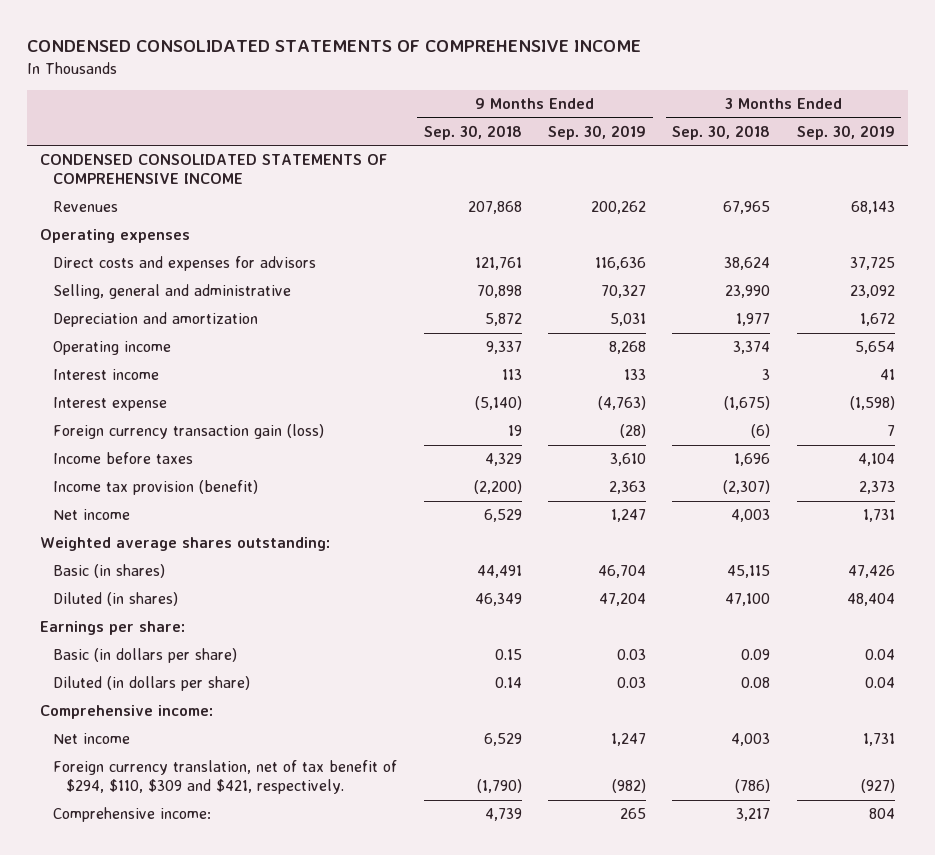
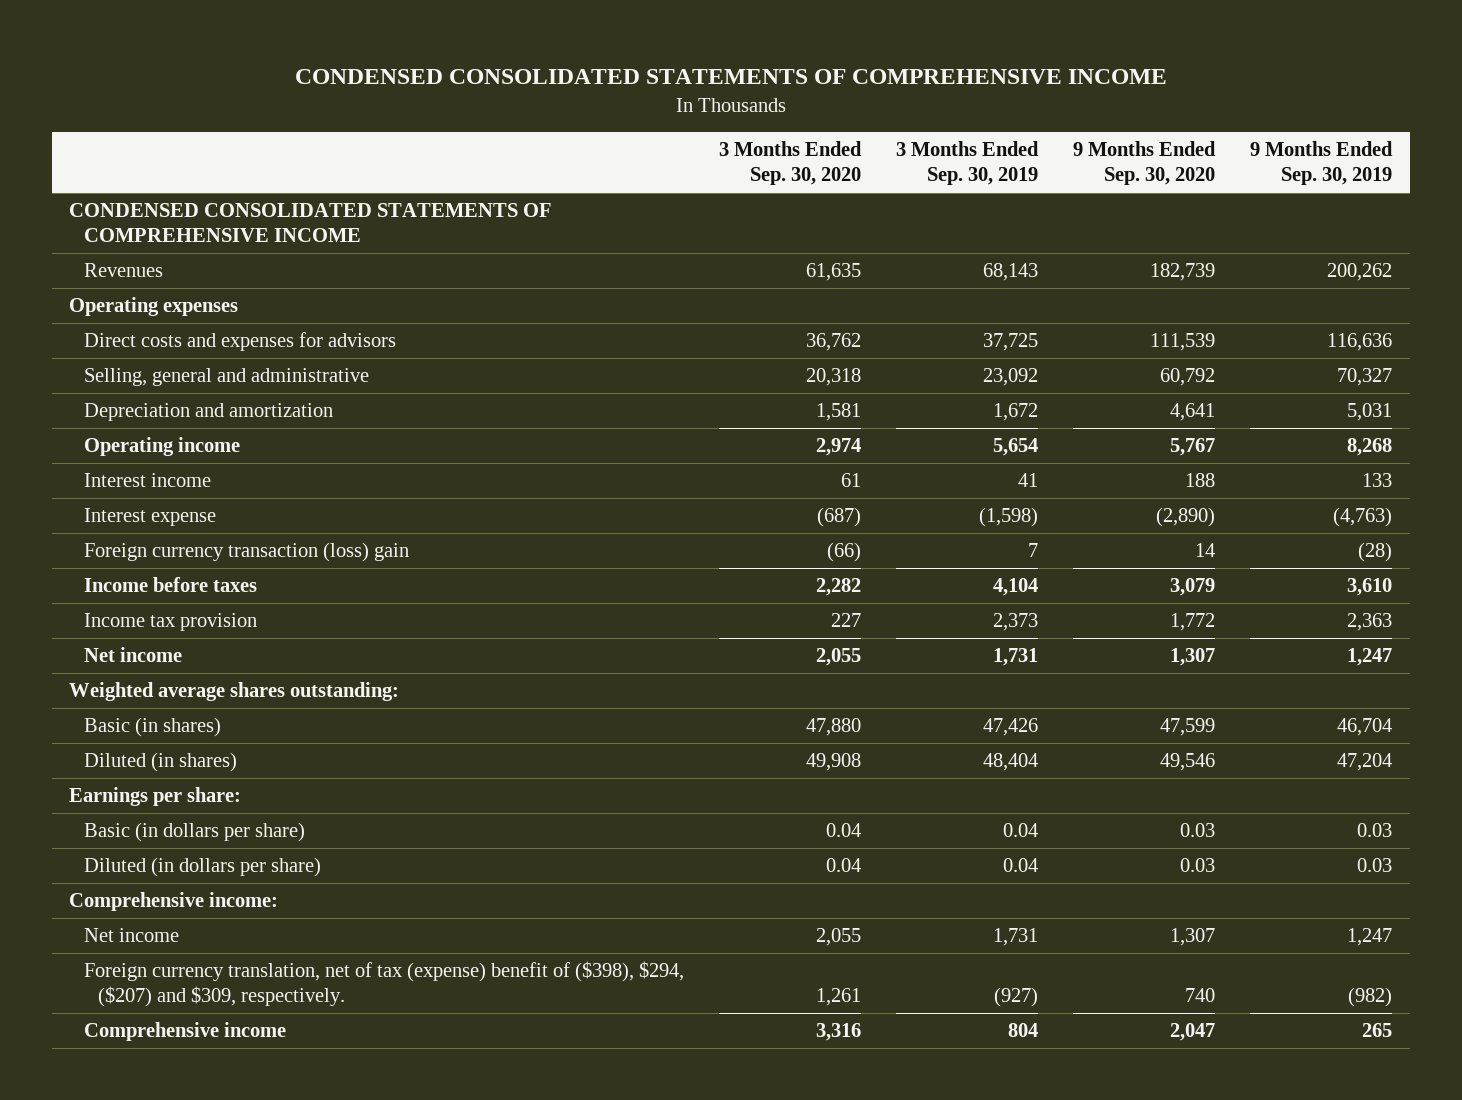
[423,124,522,140] Sep. 30, 2018 -> none
[672,124,771,140] Sep. 30, 2018 -> none
none -> [718,141,862,186] 3 Months Ended Sep. 30, 2020
none -> [1073,141,1217,186] 9 Months Ended Sep. 30, 2020
[53,424,325,440] Foreign currency transaction gain (loss) -> [83,542,409,563] Foreign currency transaction (loss) gain
[53,480,259,496] Income tax provision (benefit) -> [83,613,257,632] Income tax provision
[53,760,398,795] Foreign currency translation, net of tax benefit of $294, $110, $309 and $421, respectively. -> [83,961,684,1008] Foreign currency translation, net of tax (expense) benefit of ($398), $294, ($207) and $309, respectively.
[53,807,212,823] Comprehensive income: -> [83,1022,286,1042] Comprehensive income

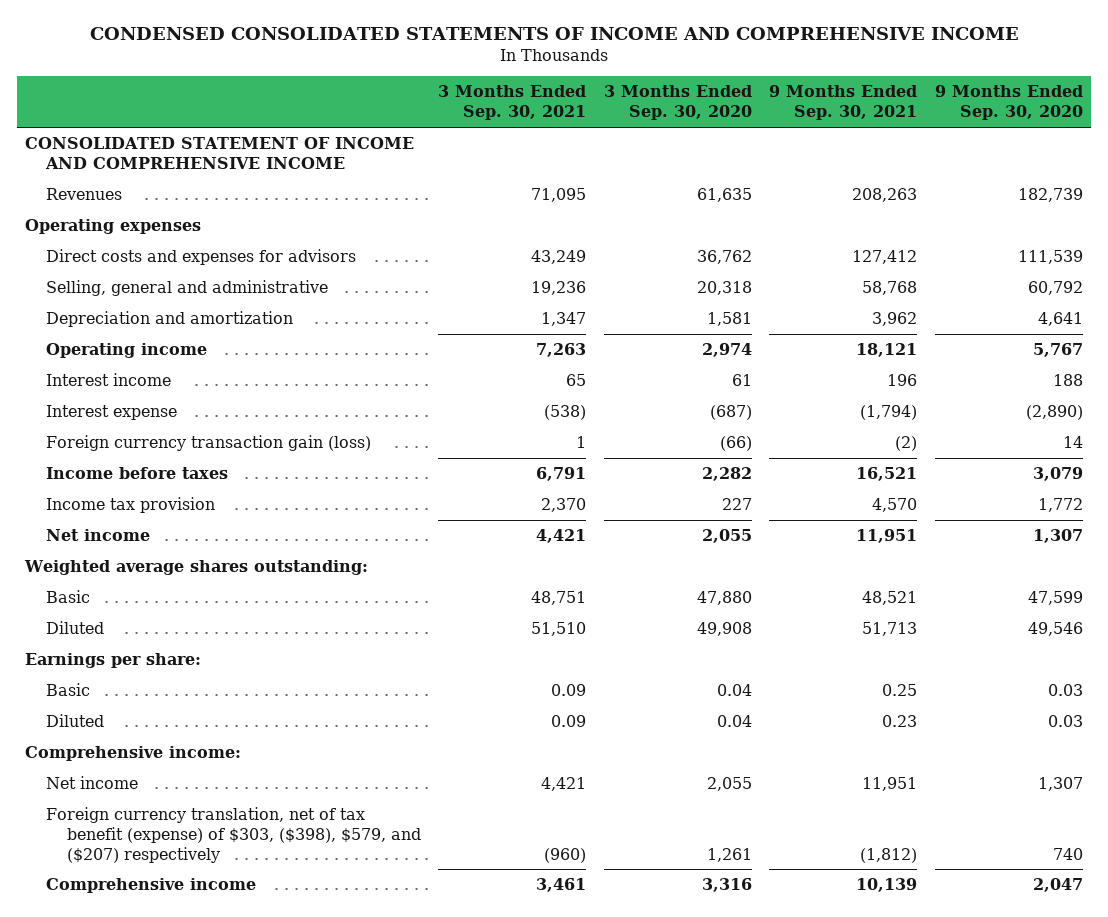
[294,68,1167,84] CONDENSED CONSOLIDATED STATEMENTS OF COMPREHENSIVE INCOME -> [89,27,1019,41] CONDENSED CONSOLIDATED STATEMENTS OF INCOME AND COMPREHENSIVE INCOME
[896,141,1040,186] 3 Months Ended Sep. 30, 2019 -> none
[1250,141,1394,186] 9 Months Ended Sep. 30, 2019 -> none
none -> [438,85,587,121] 3 Months Ended Sep. 30, 2021
none -> [769,85,918,121] 9 Months Ended Sep. 30, 2021
[69,203,553,243] CONDENSED CONSOLIDATED STATEMENTS OF COMPREHENSIVE INCOME -> [25,136,415,169] CONSOLIDATED STATEMENT OF INCOME AND COMPREHENSIVE INCOME
[83,542,409,563] Foreign currency transaction (loss) gain -> [46,434,372,451] Foreign currency transaction gain (loss)
[83,717,221,738] Basic (in shares) -> [46,589,91,603] Basic
[83,752,237,773] Diluted (in shares) -> [46,620,105,634] Diluted
[83,822,305,843] Basic (in dollars per share) -> [46,682,91,696] Basic
[83,857,321,878] Diluted (in dollars per share) -> [46,713,105,727] Diluted
[83,961,684,1008] Foreign currency translation, net of tax (expense) benefit of ($398), $294, ($207) and $309, respectively. -> [46,806,421,863] Foreign currency translation, net of tax benefit (expense) of $303, ($398), $579, and ($207) respectively

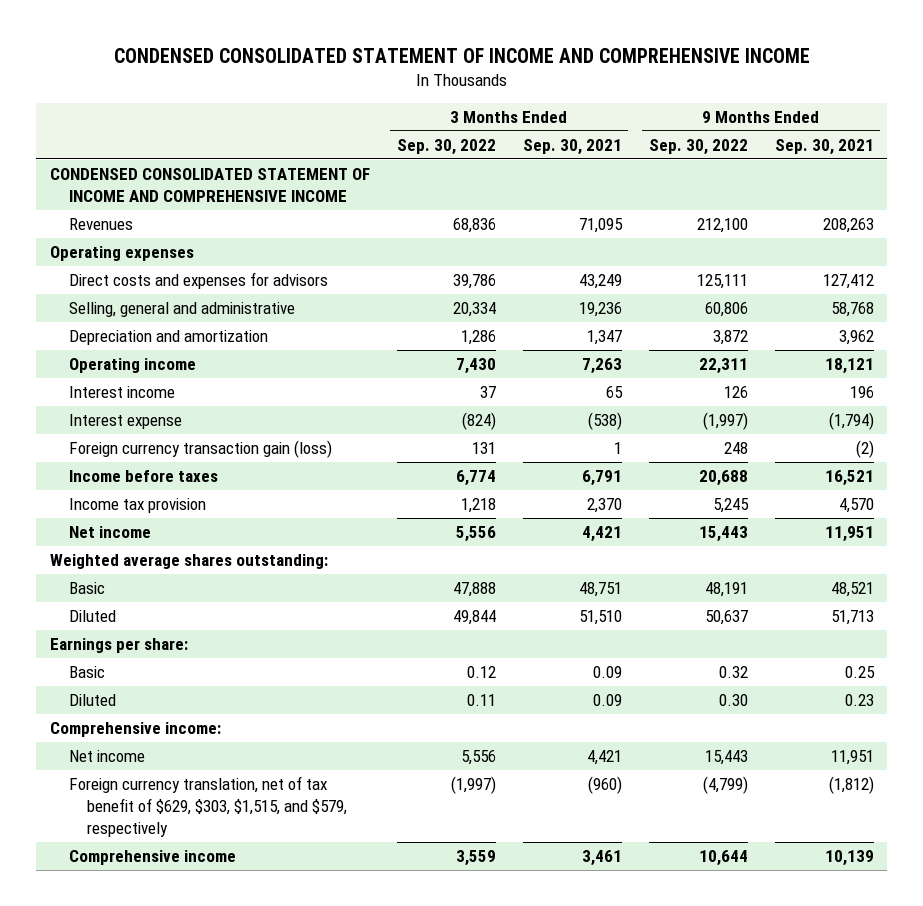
[89,27,1019,41] CONDENSED CONSOLIDATED STATEMENTS OF INCOME AND COMPREHENSIVE INCOME -> [113,47,810,63] CONDENSED CONSOLIDATED STATEMENT OF INCOME AND COMPREHENSIVE INCOME
[603,85,752,121] 3 Months Ended Sep. 30, 2020 -> none
[934,85,1083,121] 9 Months Ended Sep. 30, 2020 -> none
none -> [396,138,496,155] Sep. 30, 2022
none -> [648,138,748,155] Sep. 30, 2022
[25,136,415,169] CONSOLIDATED STATEMENT OF INCOME AND COMPREHENSIVE INCOME -> [49,168,370,202] CONDENSED CONSOLIDATED STATEMENT OF INCOME AND COMPREHENSIVE INCOME
[46,806,421,863] Foreign currency translation, net of tax benefit (expense) of $303, ($398), $579, and ($207) respectively -> [68,776,348,837] Foreign currency translation, net of tax benefit of $629, $303, $1,515, and $579, respectively

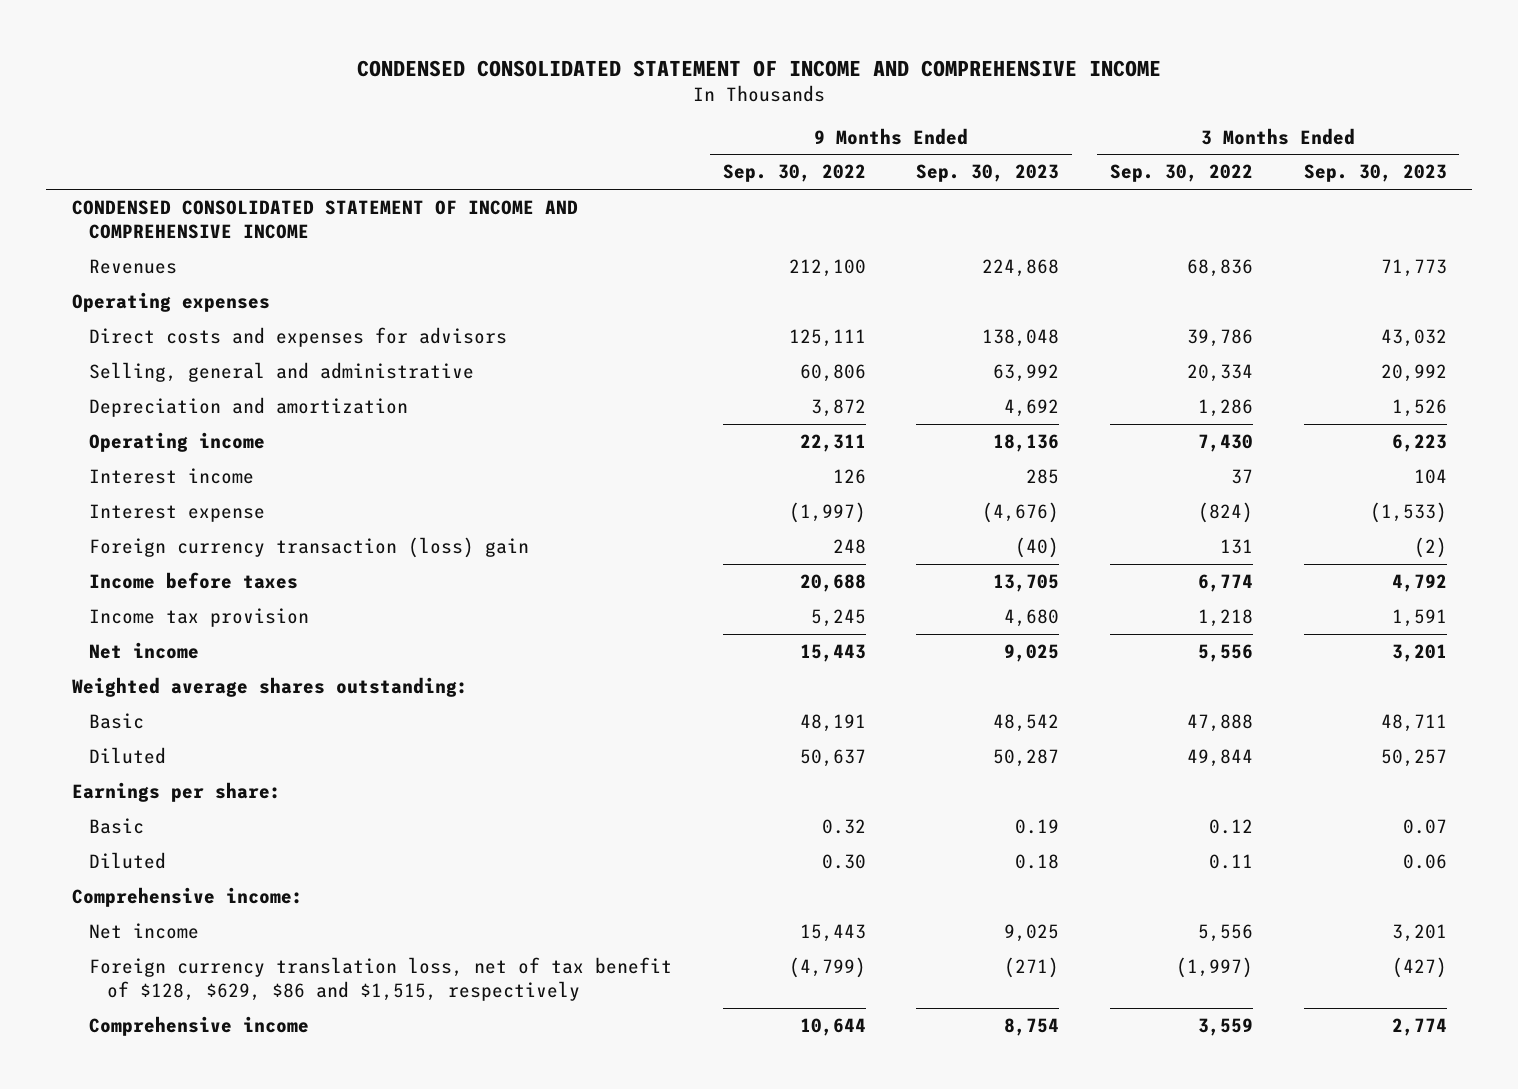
[522,138,622,155] Sep. 30, 2021 -> none
[774,138,874,155] Sep. 30, 2021 -> none
none -> [916,164,1060,183] Sep. 30, 2023
none -> [1303,164,1447,183] Sep. 30, 2023
[68,440,332,459] Foreign currency transaction gain (loss) -> [89,536,530,558] Foreign currency transaction (loss) gain
[68,776,348,837] Foreign currency translation, net of tax benefit of $629, $303, $1,515, and $579, respectively -> [89,956,673,1001] Foreign currency translation loss, net of tax benefit of $128, $629, $86 and $1,515, respectively

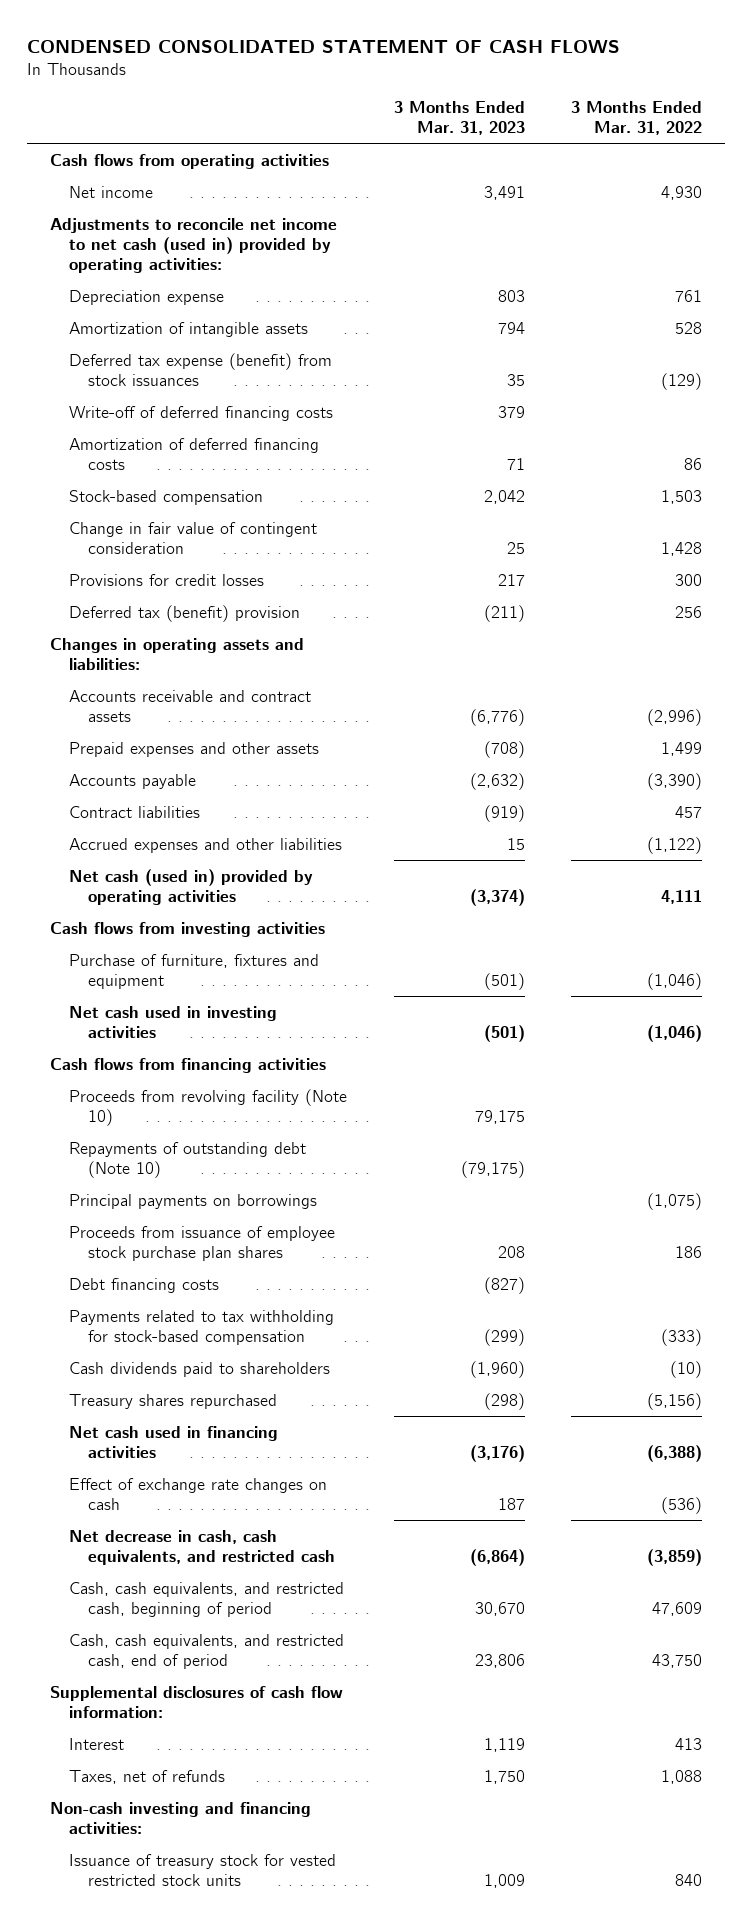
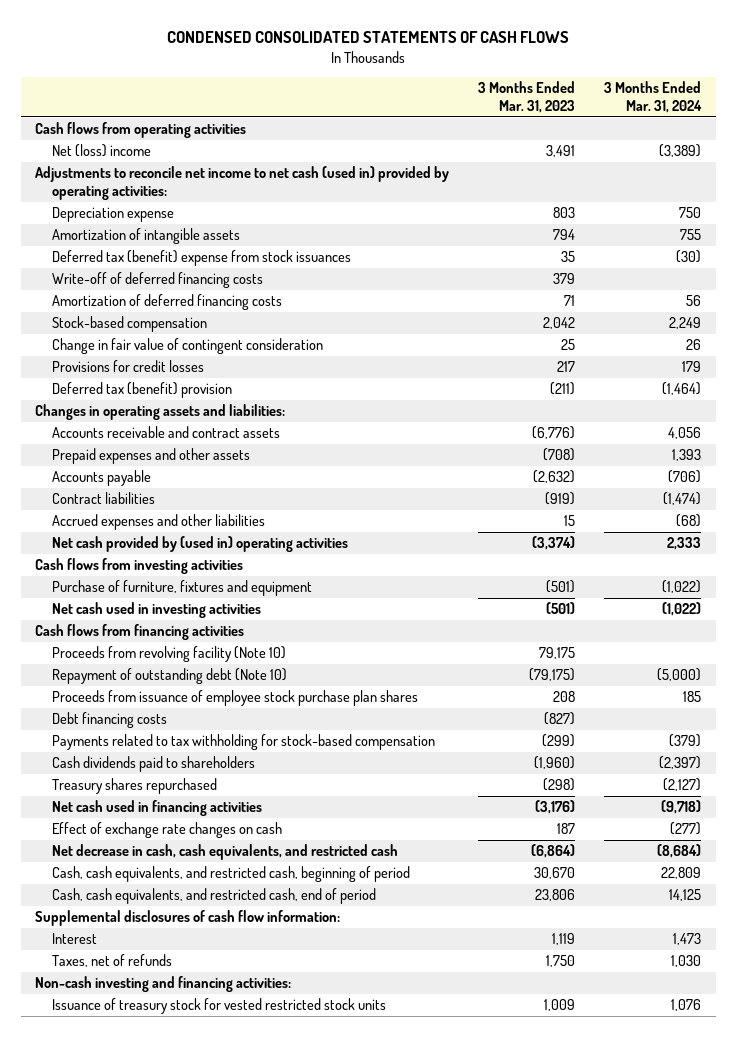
[27,39,621,53] CONDENSED CONSOLIDATED STATEMENT OF CASH FLOWS -> [167,31,570,44] CONDENSED CONSOLIDATED STATEMENTS OF CASH FLOWS
[571,100,703,135] 3 Months Ended Mar. 31, 2022 -> none
none -> [604,81,703,113] 3 Months Ended Mar. 31, 2024
[69,185,154,198] Net income -> [52,144,152,158] Net (loss) income
[69,352,333,386] Deferred tax expense (benefit) from stock issuances -> [52,250,352,267] Deferred tax (benefit) expense from stock issuances
[69,868,314,905] Net cash (used in) provided by operating activities -> [52,536,349,553] Net cash provided by (used in) operating activities
[69,1193,318,1209] Principal payments on borrowings -> none
[69,1141,307,1178] Repayments of outstanding debt (Note 10) -> [52,668,288,685] Repayment of outstanding debt (Note 10)

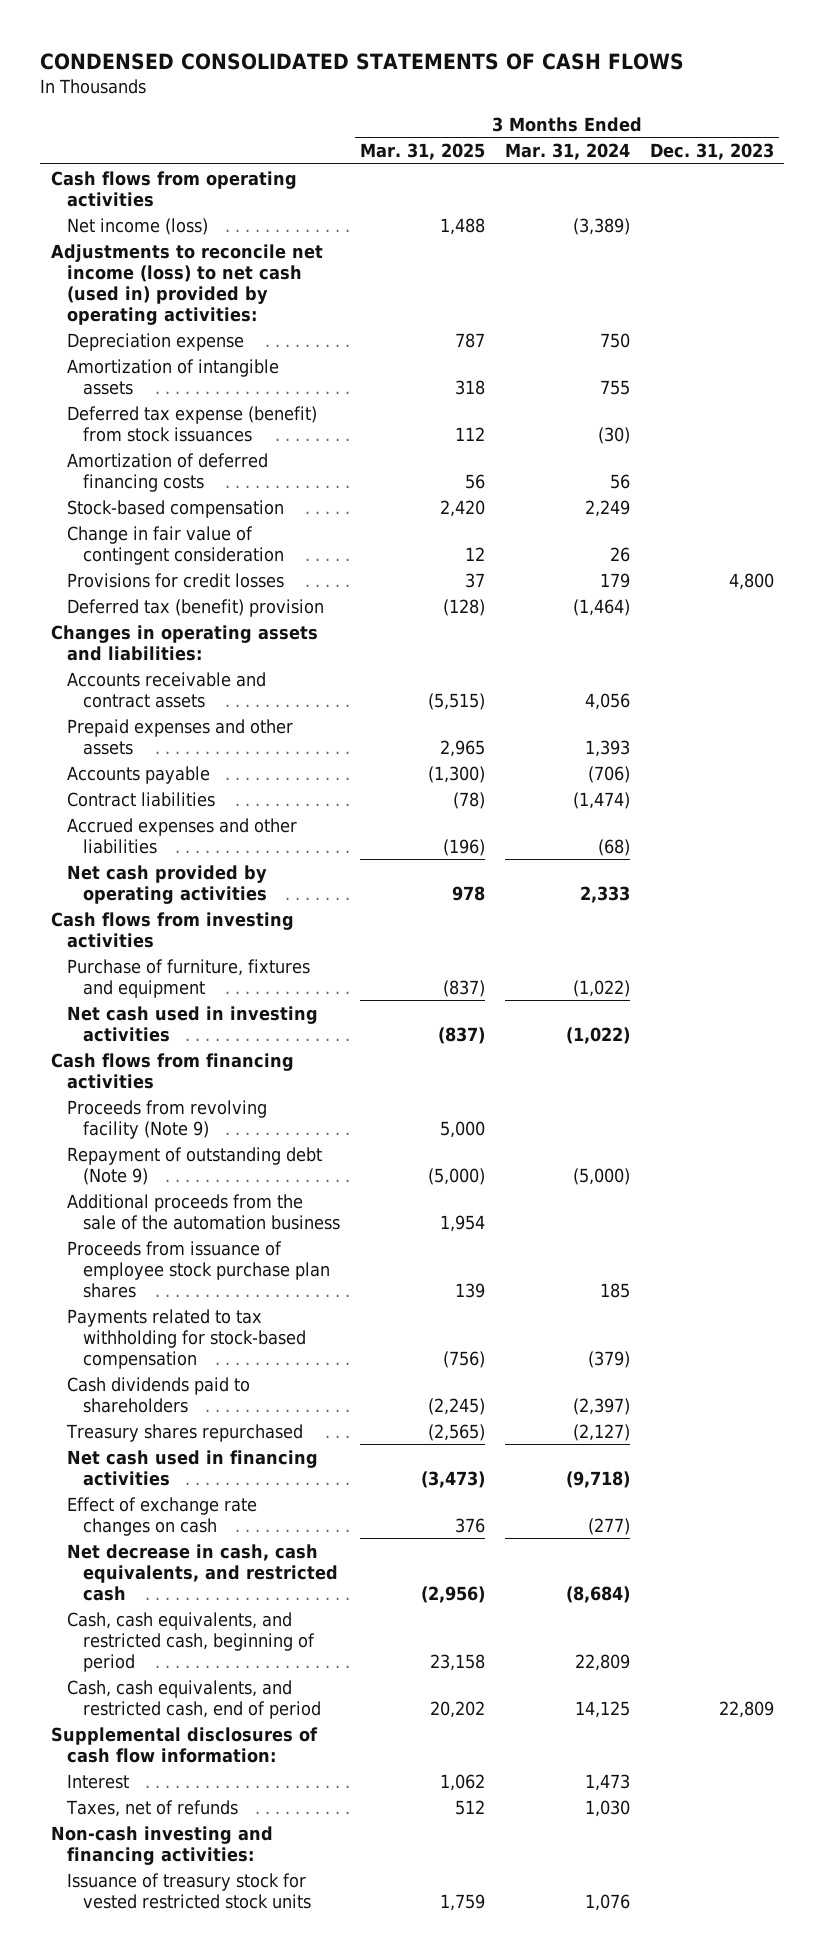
[478,81,576,113] 3 Months Ended Mar. 31, 2023 -> none
none -> [359,143,485,161] Mar. 31, 2025
none -> [650,143,775,161] Dec. 31, 2023
[52,144,152,158] Net (loss) income -> [66,217,208,235] Net income (loss)
[35,166,450,200] Adjustments to reconcile net income to net cash (used in) provided by operating activities: -> [50,243,323,325] Adjustments to reconcile net income (loss) to net cash (used in) provided by operating activities:
[52,272,264,289] Write-off of deferred financing costs -> none
[52,250,352,267] Deferred tax (benefit) expense from stock issuances -> [66,405,317,442] Deferred tax expense (benefit) from stock issuances
[52,536,349,553] Net cash provided by (used in) operating activities -> [66,864,267,904] Net cash provided by operating activities
[52,646,287,663] Proceeds from revolving facility (Note 10) -> [66,1099,267,1139] Proceeds from revolving facility (Note 9)
[52,668,288,685] Repayment of outstanding debt (Note 10) -> [66,1146,322,1185] Repayment of outstanding debt (Note 9)
none -> [66,1193,340,1230] Additional proceeds from the sale of the automation business
[52,712,168,729] Debt financing costs -> none

